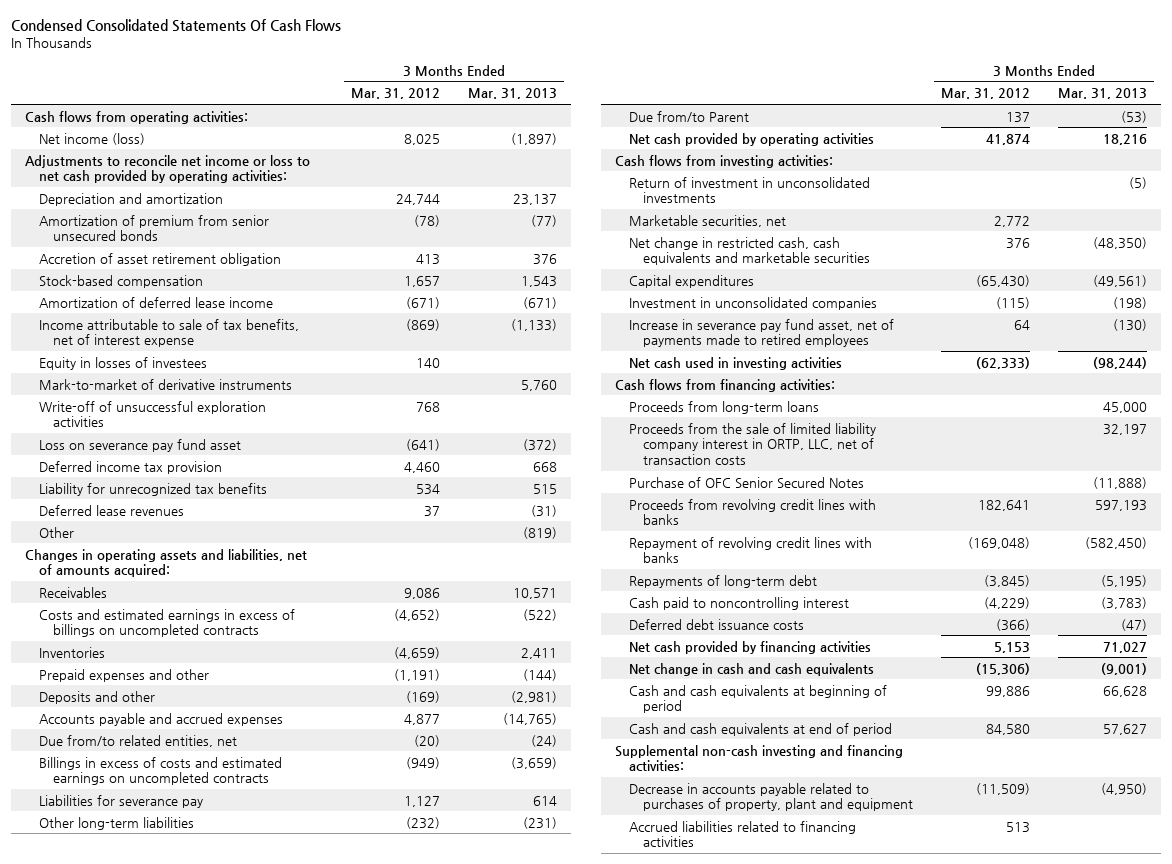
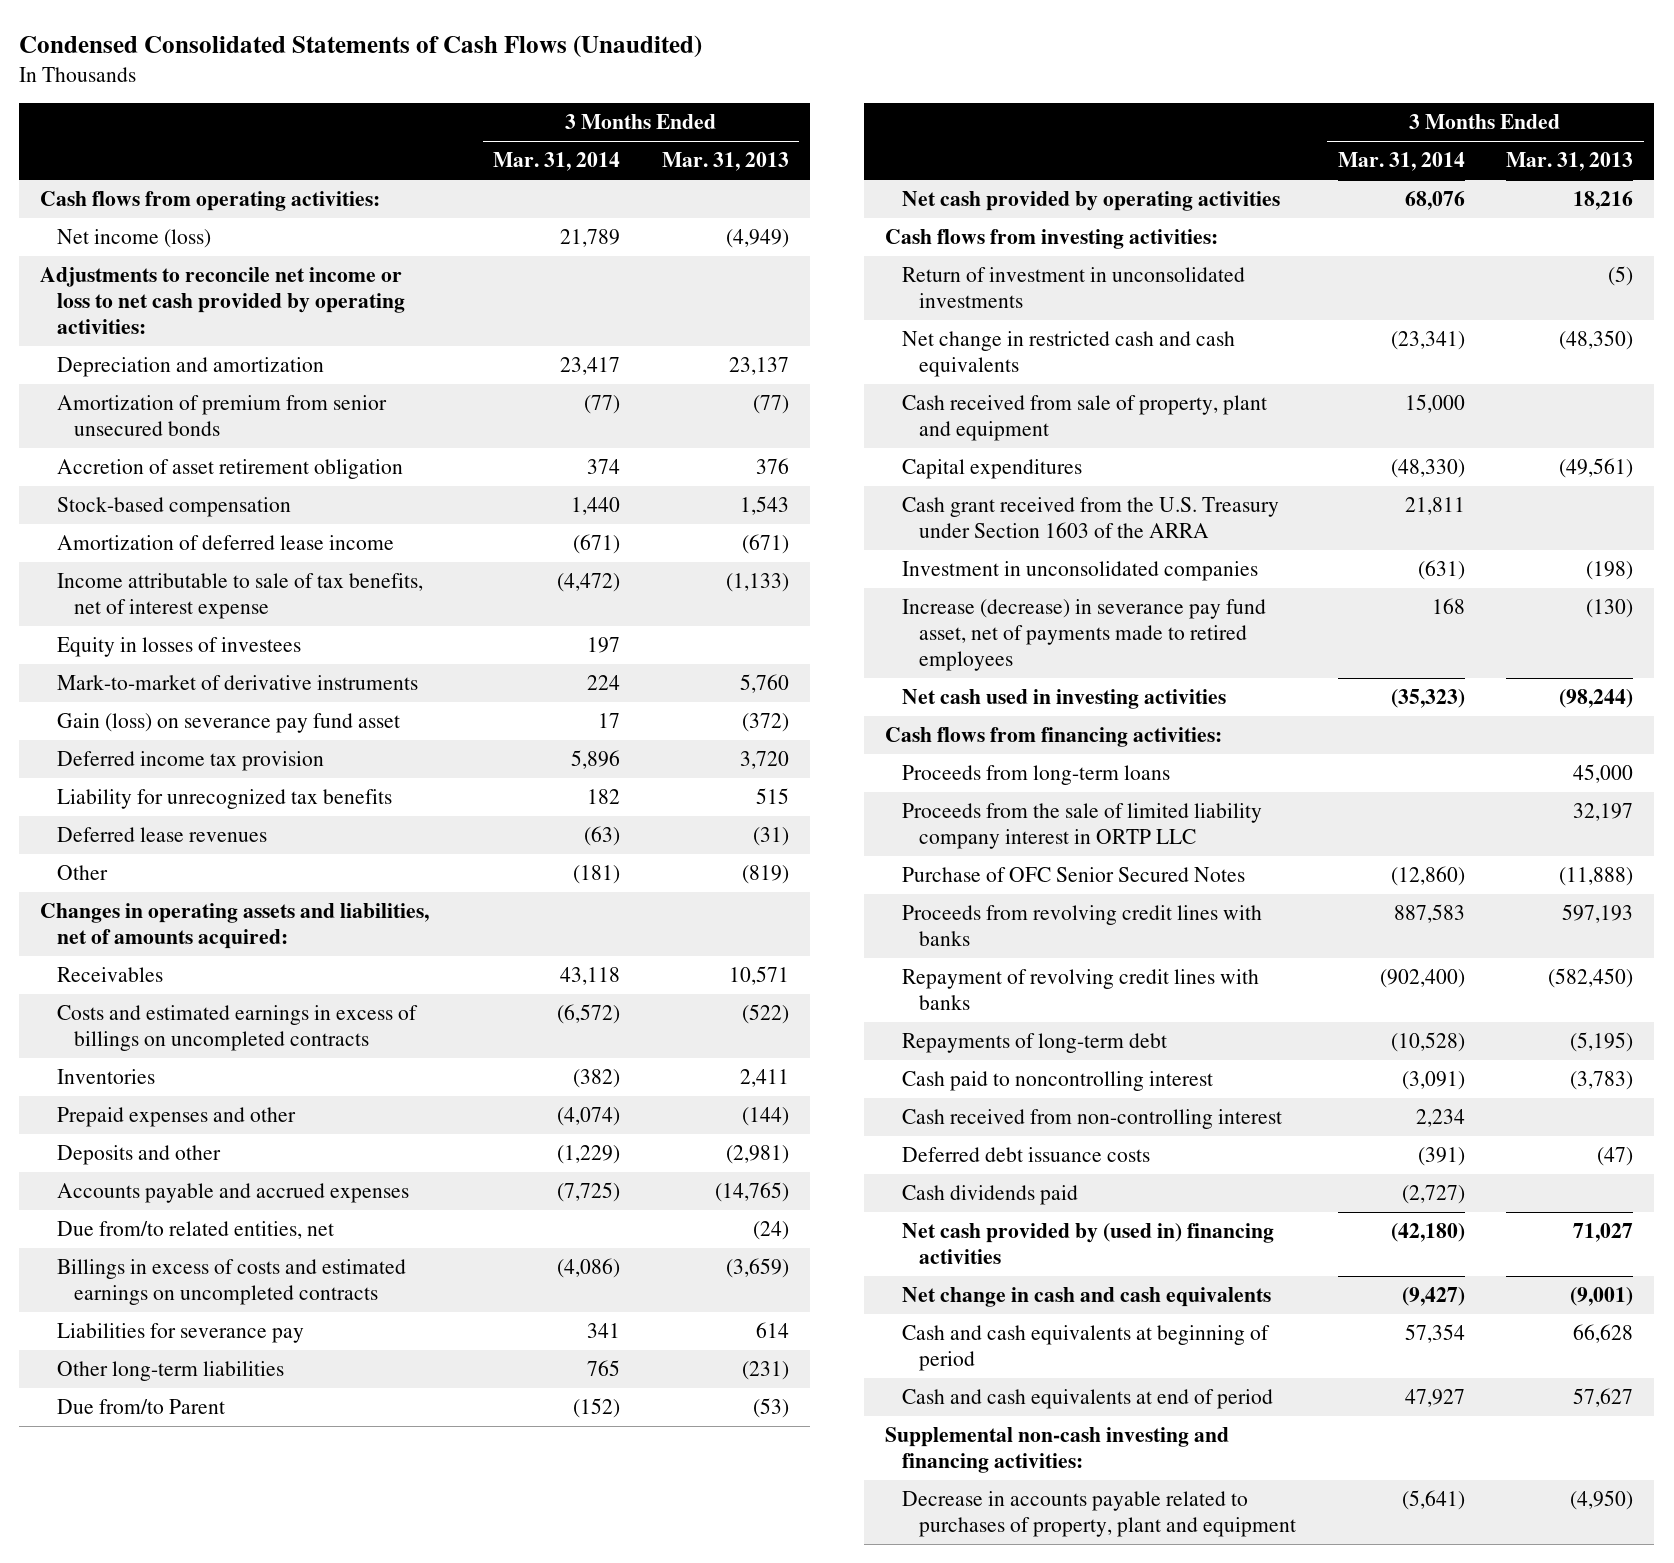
[11,19,342,33] Condensed Consolidated Statements Of Cash Flows -> [19,34,703,58] Condensed Consolidated Statements of Cash Flows (Unaudited)
[350,88,440,100] Mar. 31, 2012 -> none
none -> [493,152,621,172] Mar. 31, 2014
[510,132,557,145] (1,897) -> [725,229,789,249] (4,949)
[39,400,267,428] Write-off of unsuccessful exploration activities -> none
[39,438,242,452] Loss on severance pay fund asset -> [57,713,401,734] Gain (loss) on severance pay fund asset
[532,461,557,472] 668 -> [739,751,789,770] 3,720
[629,214,787,227] Marketable securities, net -> none
[629,236,870,266] Net change in restricted cash, cash equivalents and marketable securities -> [901,331,1235,378] Net change in restricted cash and cash equivalents
none -> [901,395,1267,442] Cash received from sale of property, plant and equipment
none -> [901,497,1279,539] Cash grant received from the U.S. Treasury under Section 1603 of the ARRA
[629,318,895,348] Increase in severance pay fund asset, net of payments made to retired employees -> [901,599,1266,672] Increase (decrease) in severance pay fund asset, net of payments made to retired employees
[629,422,877,466] Proceeds from the sale of limited liability company interest in ORTP, LLC, net of transaction costs -> [901,803,1262,850] Proceeds from the sale of limited liability company interest in ORTP LLC
none -> [901,1109,1282,1130] Cash received from non-controlling interest
none -> [901,1185,1078,1206] Cash dividends paid
[629,640,872,654] Net cash provided by financing activities -> [901,1223,1274,1265] Net cash provided by (used in) financing activities
[629,820,857,848] Accrued liabilities related to financing activities -> none

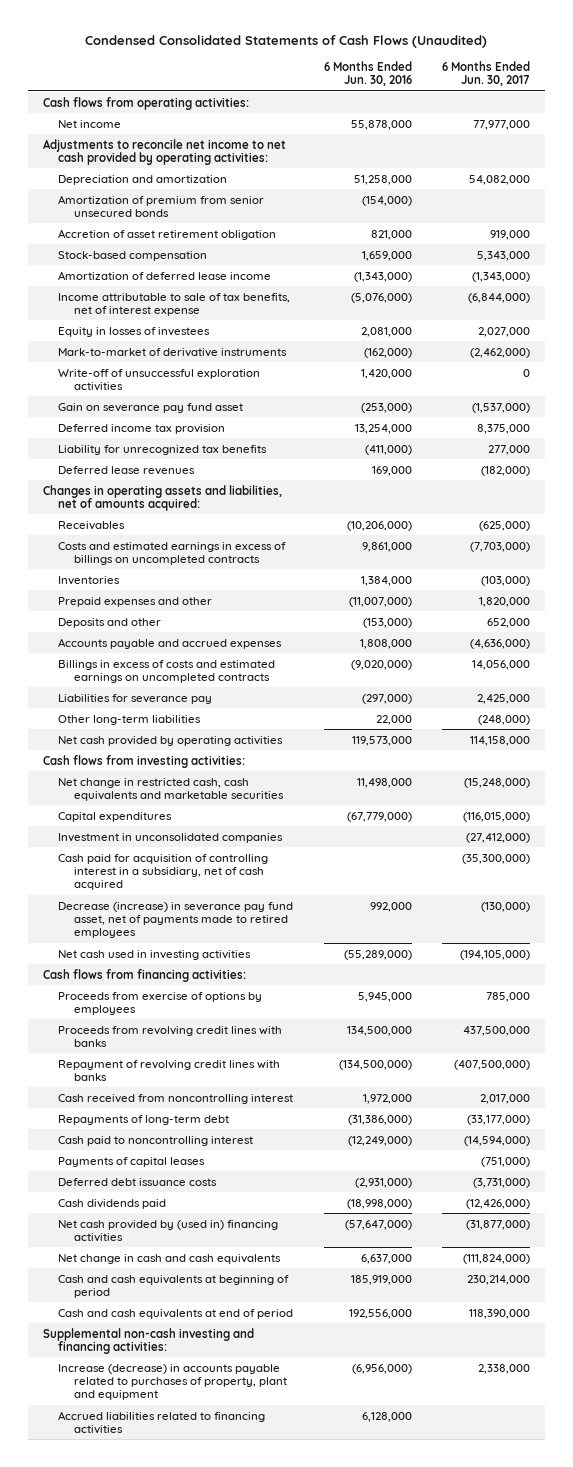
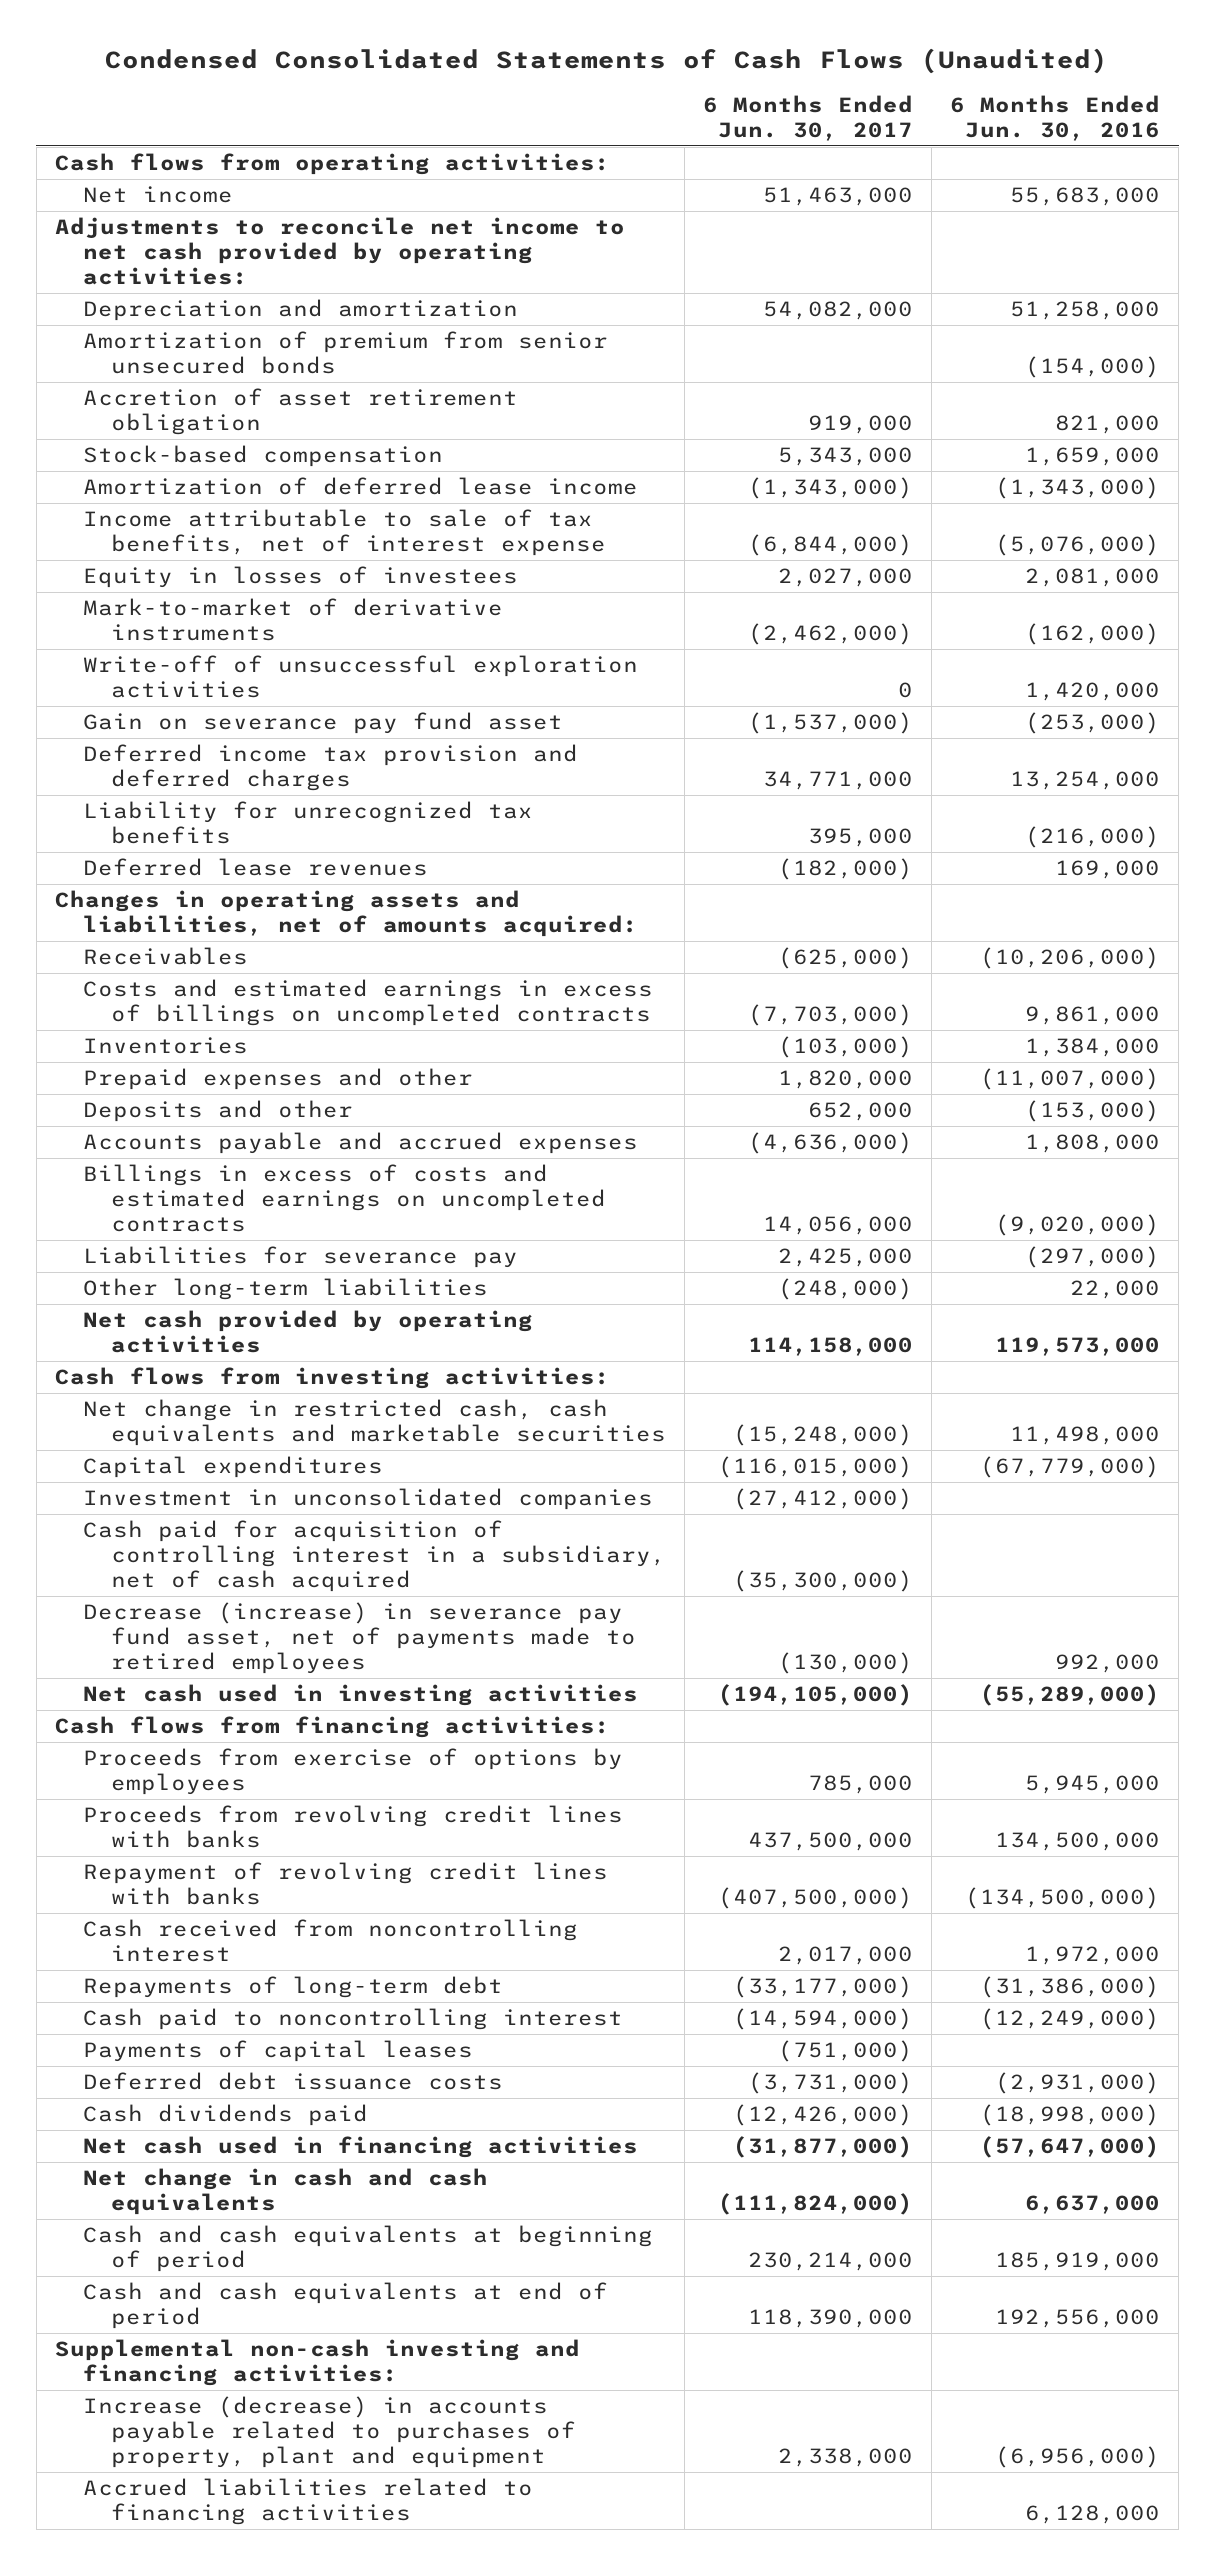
[350,119,412,130] 55,878,000 -> [1010,187,1161,207] 55,683,000
[473,119,531,130] 77,977,000 -> [762,187,913,207] 51,463,000
[58,423,226,434] Deferred income tax provision -> [82,744,578,792] Deferred income tax provision and deferred charges
[477,423,531,434] 8,375,000 -> [762,771,913,791] 34,771,000
[364,444,412,455] (411,000) -> [1025,826,1161,849] (216,000)
[488,444,531,455] 277,000 -> [807,828,913,848] 395,000
[58,1219,279,1242] Net cash provided by (used in) financing activities -> [82,2136,638,2159] Net cash used in financing activities

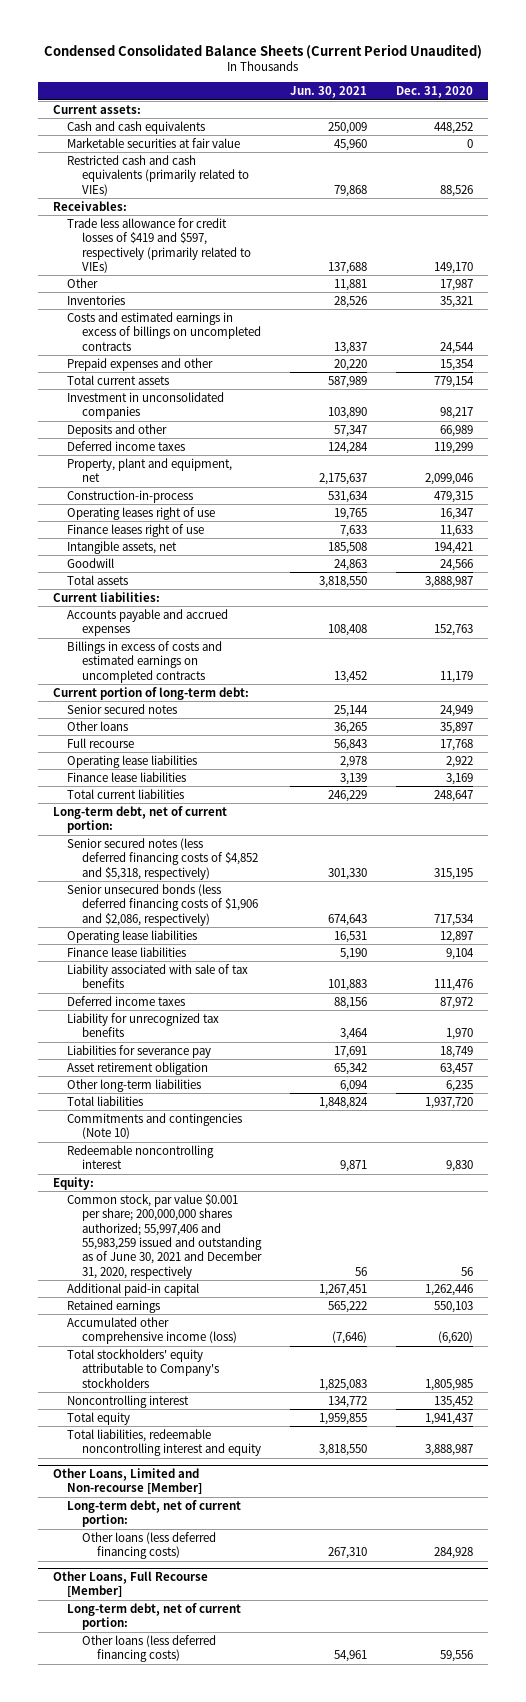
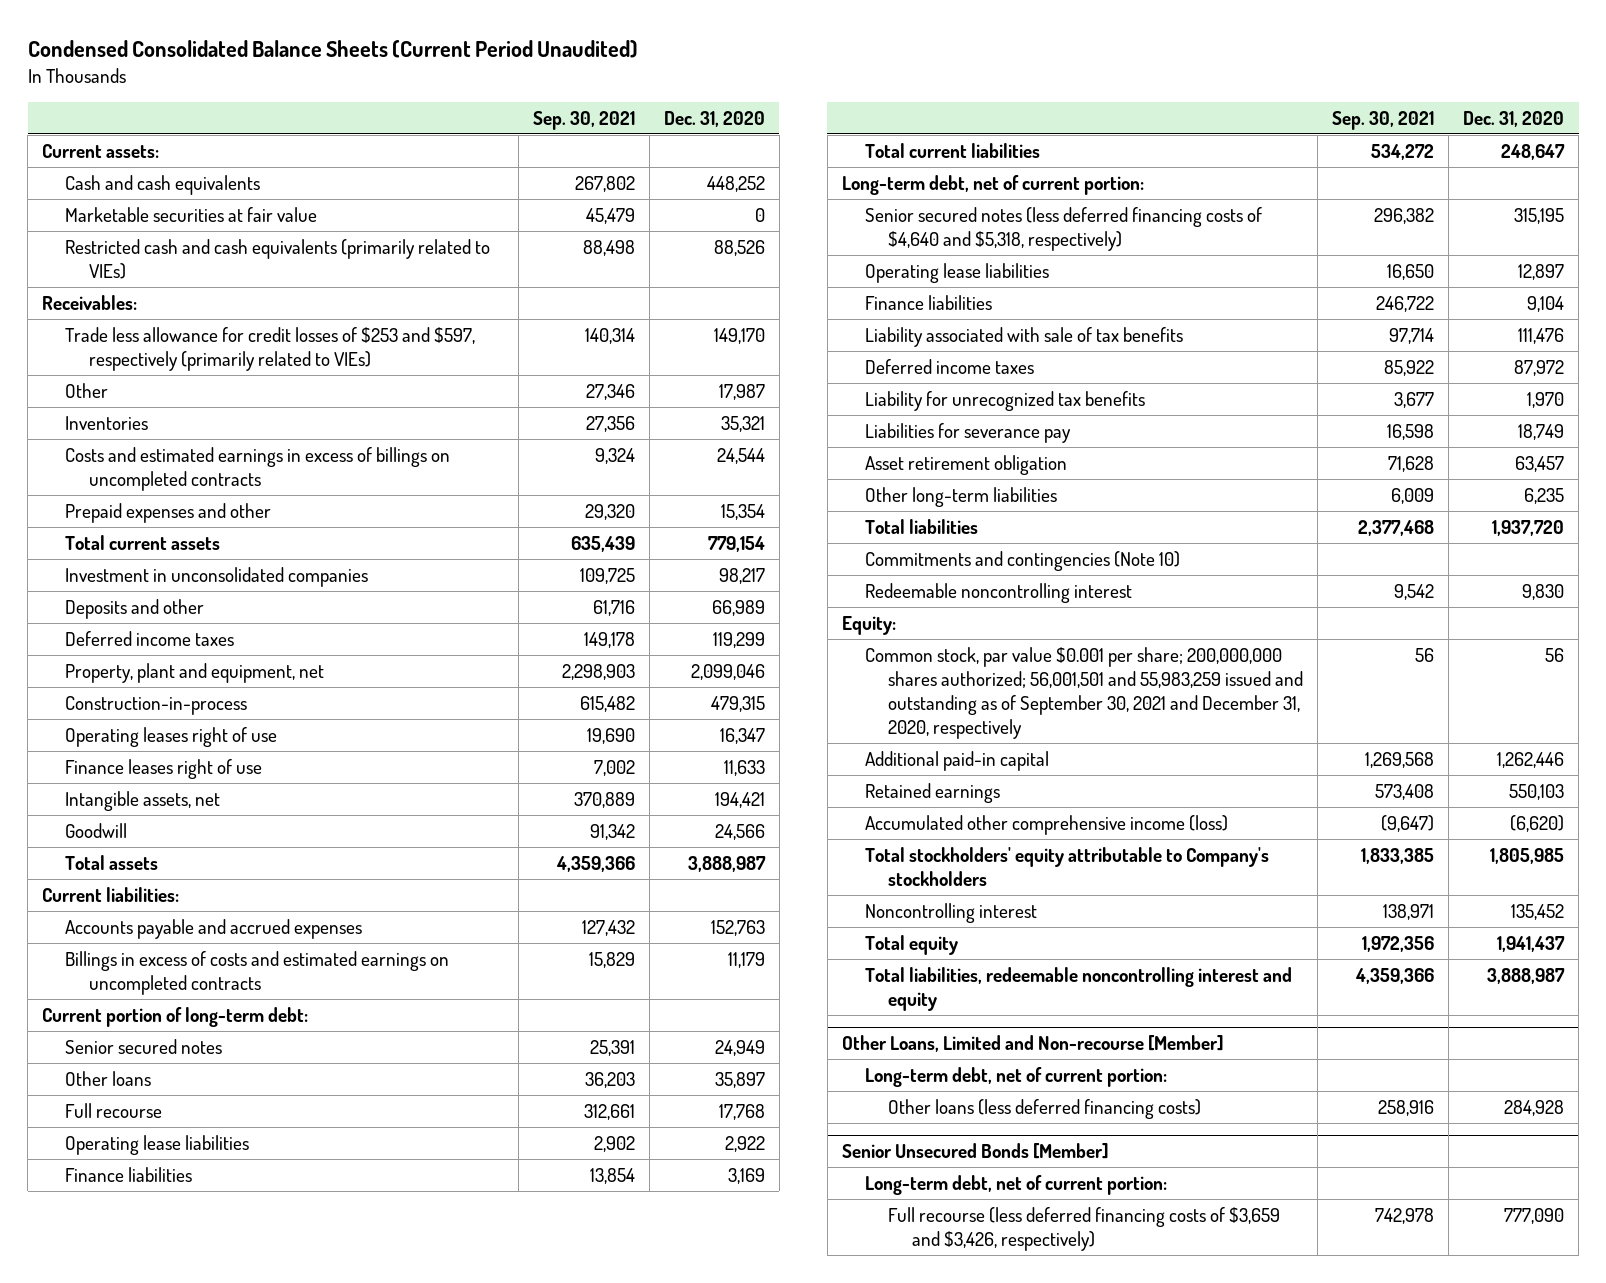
[290,86,368,99] Jun. 30, 2021 -> none
none -> [532,110,635,130] Sep. 30, 2021
[67,217,251,273] Trade less allowance for credit losses of $419 and $597, respectively (primarily related to VIEs) -> [65,326,476,371] Trade less allowance for credit losses of $253 and $597, respectively (primarily related to VIEs)
[67,771,187,782] Finance lease liabilities -> [65,1166,193,1182] Finance liabilities
[67,883,258,926] Senior unsecured bonds (less deferred financing costs of $1,906 and $2,086, respectively) -> none
[67,837,258,880] Senior secured notes (less deferred financing costs of $4,852 and $5,318, respectively) -> [864,206,1262,251] Senior secured notes (less deferred financing costs of $4,640 and $5,318, respectively)
[67,946,187,957] Finance lease liabilities -> [864,294,992,310] Finance liabilities
[67,1193,262,1279] Common stock, par value $0.001 per share; 200,000,000 shares authorized; 55,997,406 and 55,983,259 issued and outstanding as of June 30, 2021 and December 31, 2020, respectively -> [864,646,1304,740] Common stock, par value $0.001 per share; 200,000,000 shares authorized; 56,001,501 and 55,983,259 issued and outstanding as of September 30, 2021 and December 31, 2020, respectively
[52,1570,208,1598] Other Loans, Full Recourse [Member] -> none
none -> [841,1142,1109,1159] Senior Unsecured Bonds [Member]
[81,1634,216,1663] Other loans (less deferred financing costs) -> none
none -> [888,1206,1281,1251] Full recourse (less deferred financing costs of $3,659 and $3,426, respectively)

